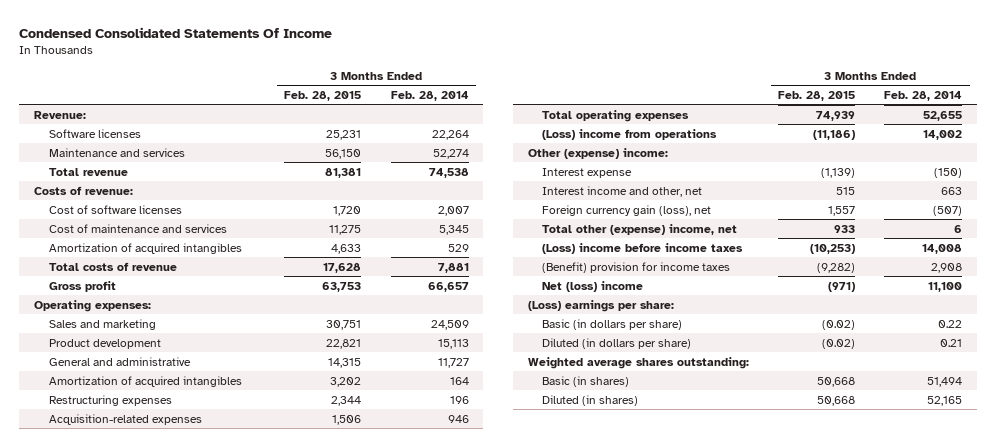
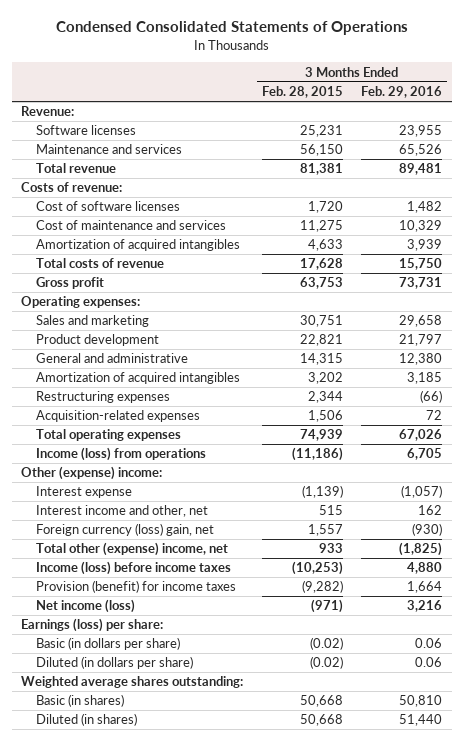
[19,26,333,38] Condensed Consolidated Statements Of Income -> [55,21,408,36] Condensed Consolidated Statements of Operations
[390,90,469,101] Feb. 28, 2014 -> none
none -> [361,86,443,99] Feb. 29, 2016
[542,128,718,140] (Loss) income from operations -> [35,447,206,462] Income (loss) from operations
[542,204,712,216] Foreign currency gain (loss), net -> [35,523,214,537] Foreign currency (loss) gain, net
[542,242,744,254] (Loss) income before income taxes -> [35,561,231,576] Income (loss) before income taxes
[542,261,731,273] (Benefit) provision for income taxes -> [35,580,236,594] Provision (benefit) for income taxes
[542,280,644,292] Net (loss) income -> [35,599,135,614] Net income (loss)
[527,299,674,312] (Loss) earnings per share: -> [21,618,164,633] Earnings (loss) per share:

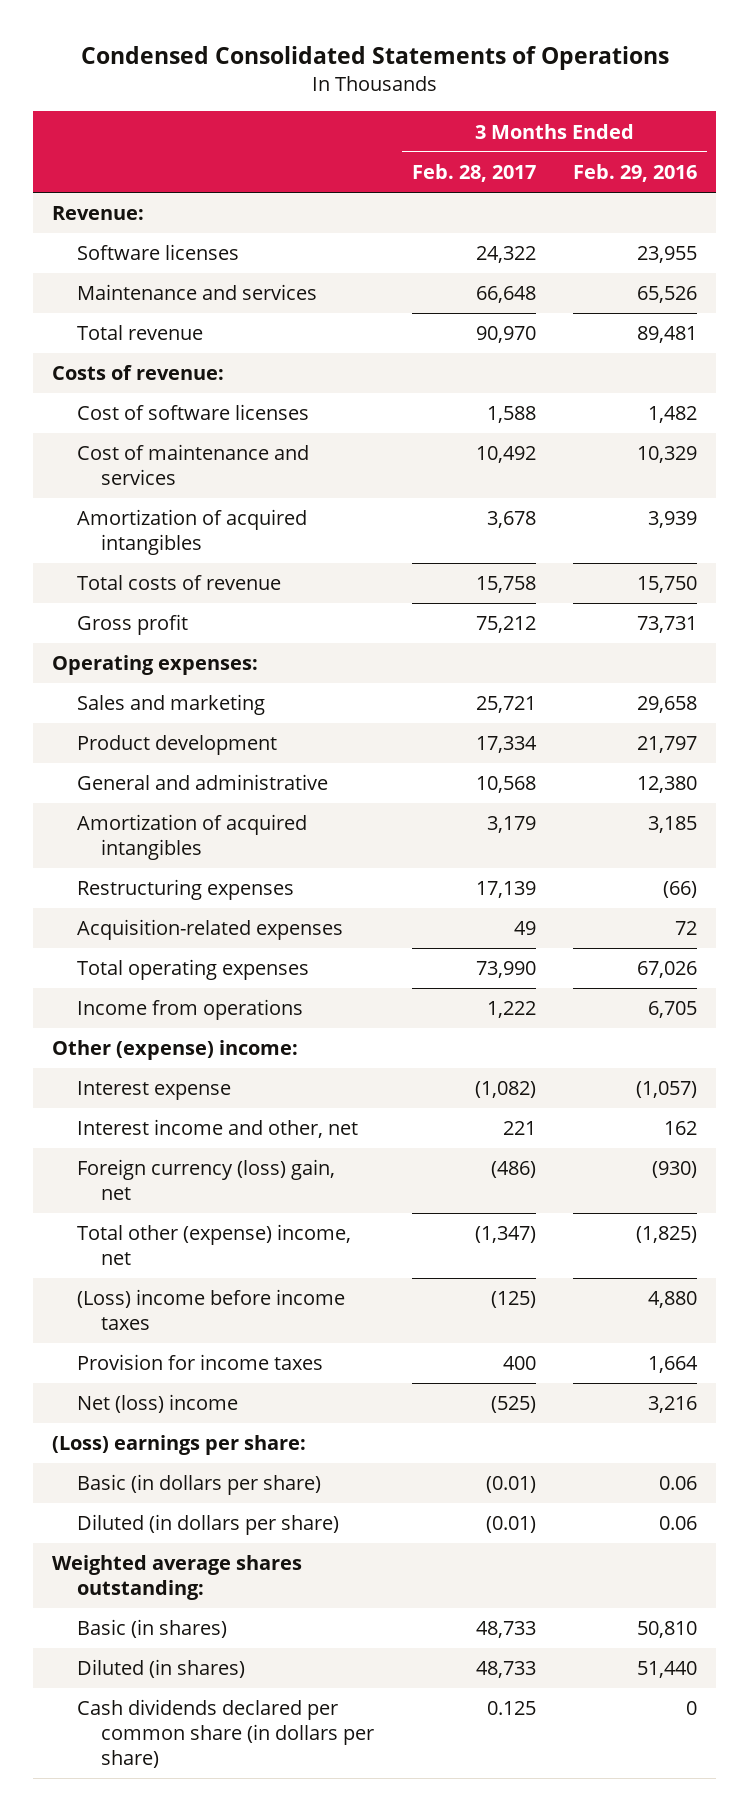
[261,86,343,99] Feb. 28, 2015 -> none
none -> [411,164,536,183] Feb. 28, 2017
[35,447,206,462] Income (loss) from operations -> [76,999,303,1021] Income from operations
[35,561,231,576] Income (loss) before income taxes -> [76,1289,345,1331] (Loss) income before income taxes
[35,580,236,594] Provision (benefit) for income taxes -> [76,1354,323,1371] Provision for income taxes
[35,599,135,614] Net income (loss) -> [76,1394,238,1414] Net (loss) income
[21,618,164,633] Earnings (loss) per share: -> [52,1435,307,1456] (Loss) earnings per share:
none -> [76,1699,375,1768] Cash dividends declared per common share (in dollars per share)

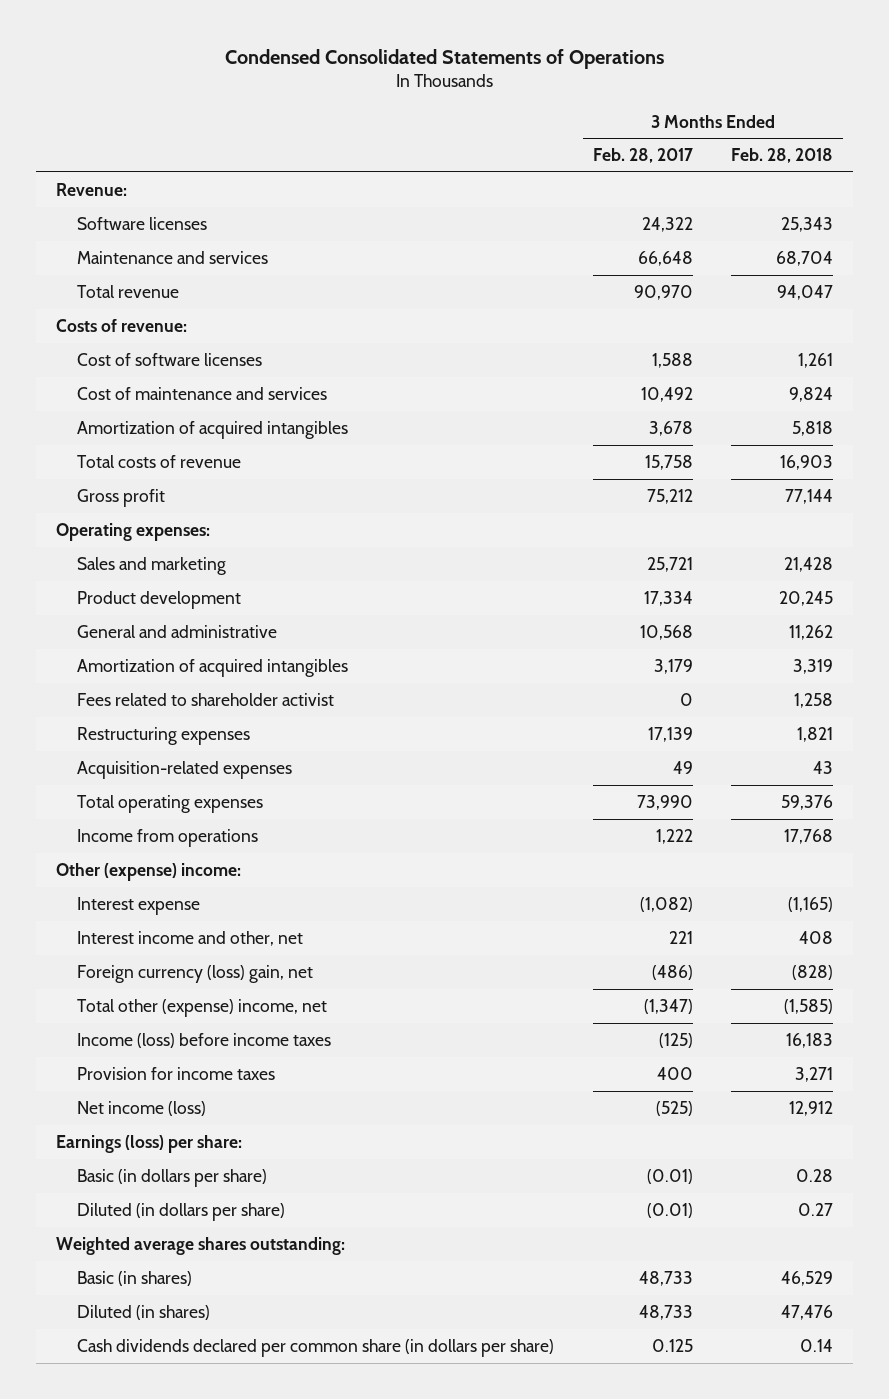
[573,164,698,183] Feb. 29, 2016 -> none
none -> [731,148,834,164] Feb. 28, 2018
none -> [76,692,334,706] Fees related to shareholder activist
[76,1289,345,1331] (Loss) income before income taxes -> [76,1032,331,1048] Income (loss) before income taxes
[76,1394,238,1414] Net (loss) income -> [76,1100,206,1116] Net income (loss)
[52,1435,307,1456] (Loss) earnings per share: -> [55,1134,242,1153] Earnings (loss) per share:

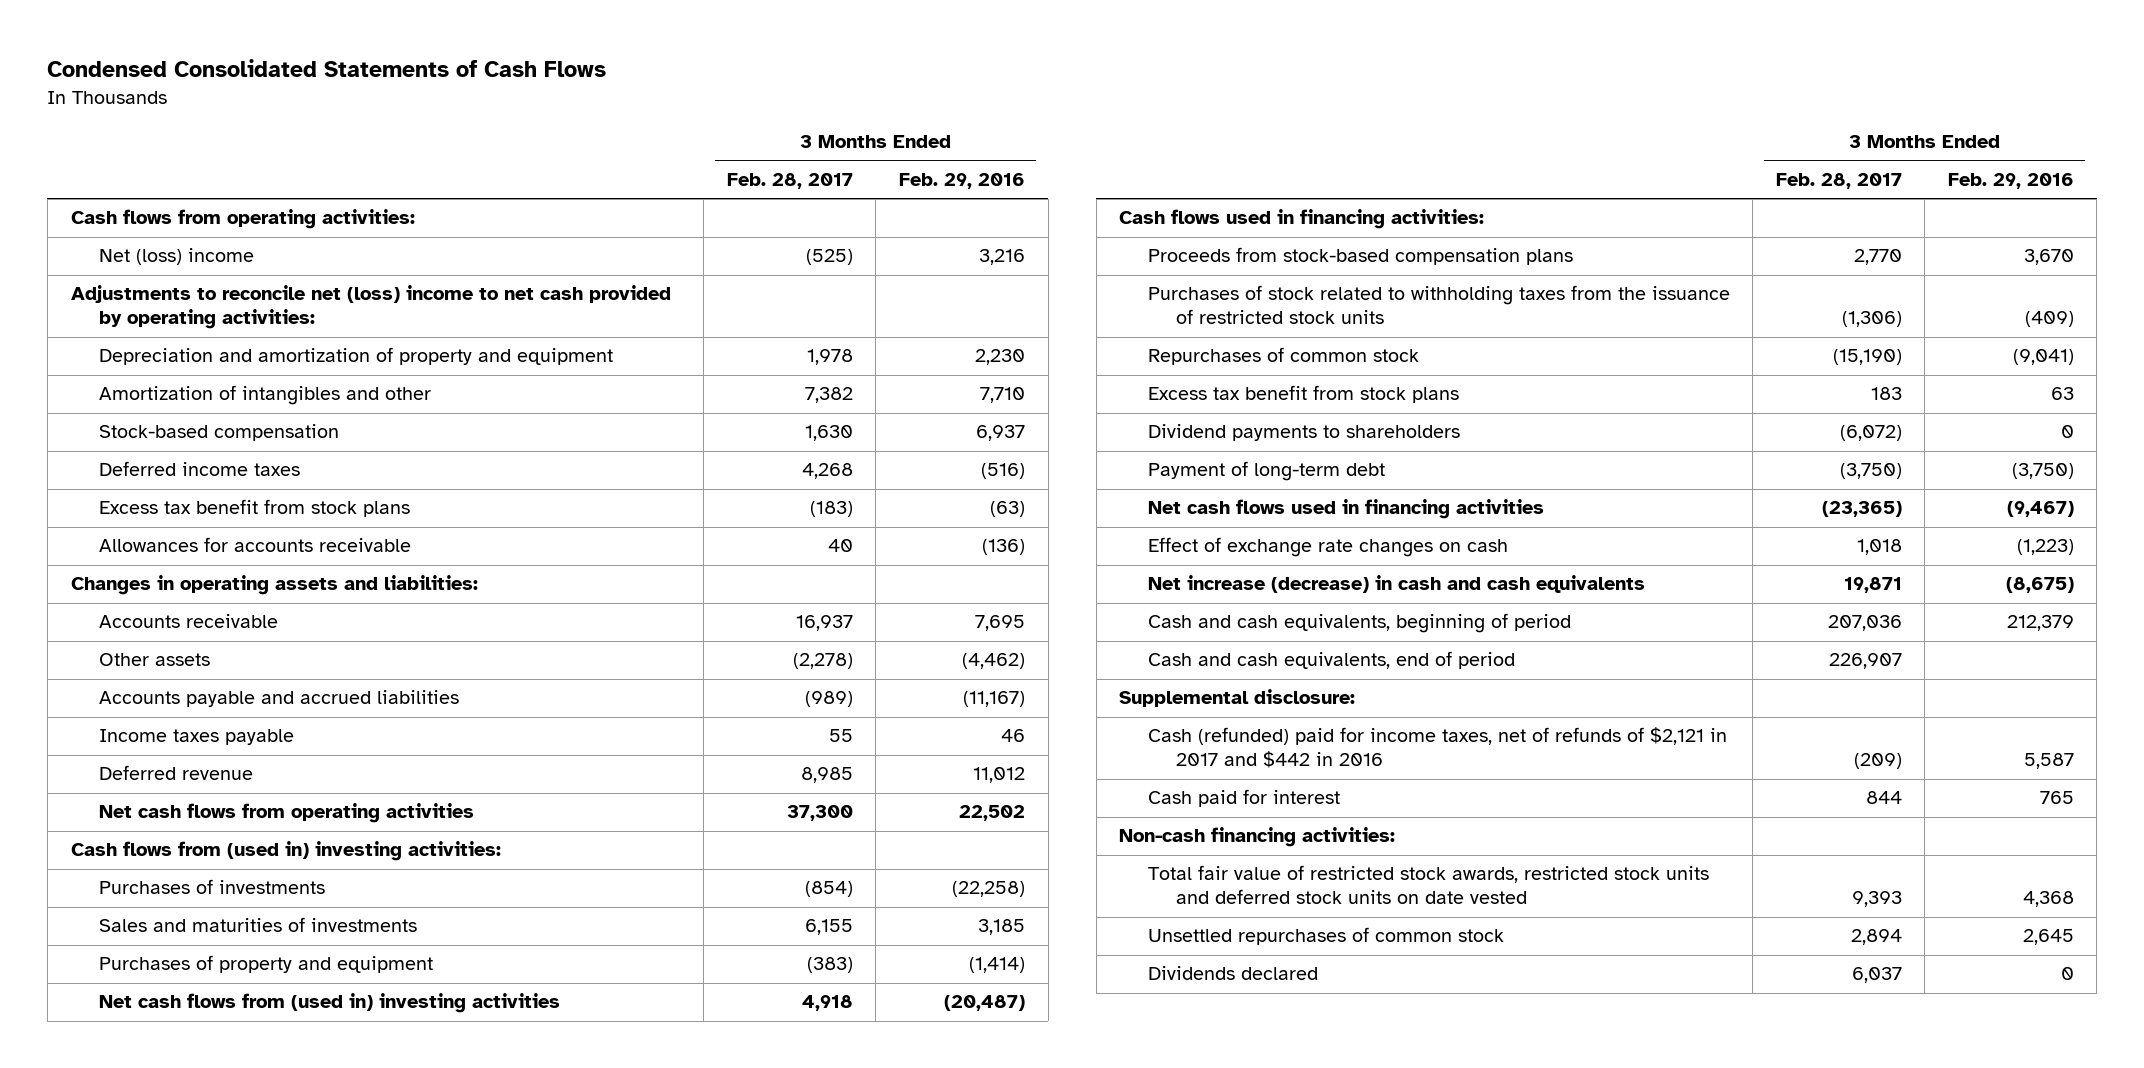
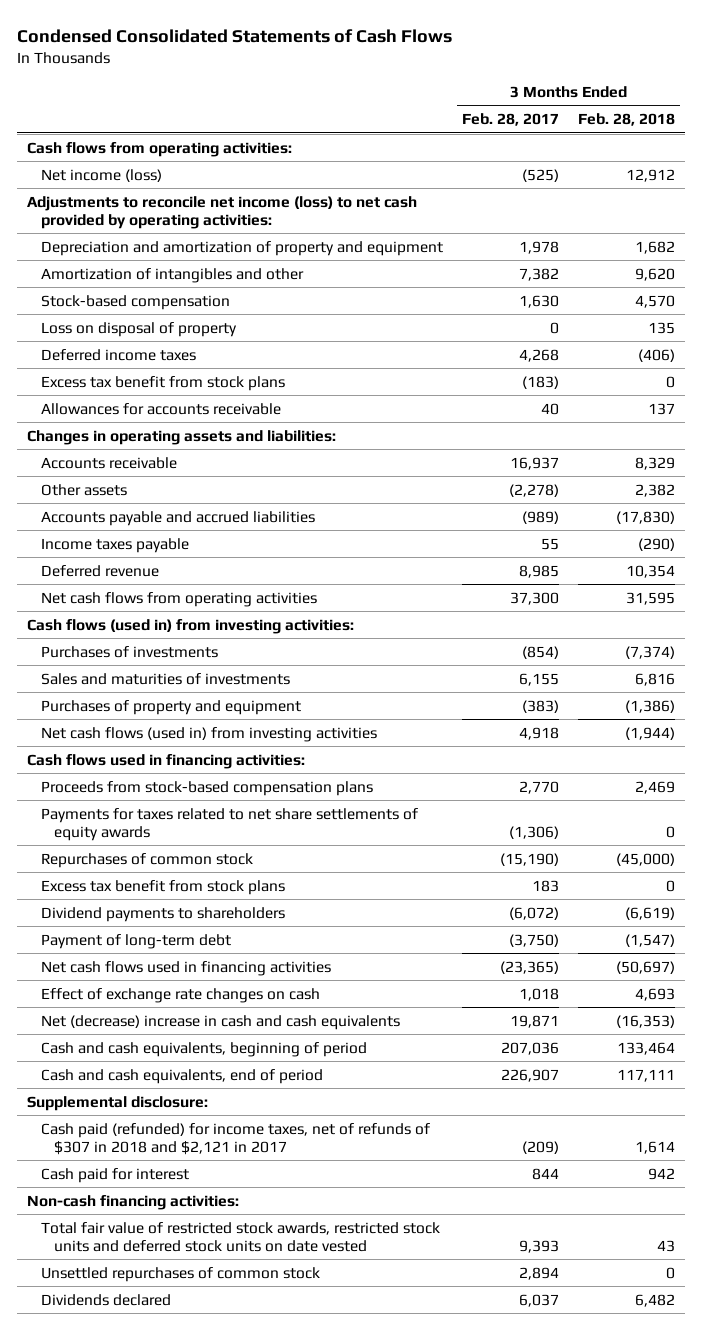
[898,173,1025,190] Feb. 29, 2016 -> none
none -> [578,113,676,127] Feb. 28, 2018
[98,248,254,266] Net (loss) income -> [40,168,162,182] Net income (loss)
[70,285,671,330] Adjustments to reconcile net (loss) income to net cash provided by operating activities: -> [27,195,418,229] Adjustments to reconcile net income (loss) to net cash provided by operating activities:
none -> [40,321,237,337] Loss on disposal of property
[70,841,501,862] Cash flows from (used in) investing activities: -> [27,618,355,634] Cash flows (used in) from investing activities:
[98,993,560,1014] Net cash flows from (used in) investing activities -> [40,726,377,742] Net cash flows (used in) from investing activities
[1147,285,1730,325] Purchases of stock related to withholding taxes from the issuance of restricted stock units -> [40,807,418,841] Payments for taxes related to net share settlements of equity awards
[1147,575,1645,594] Net increase (decrease) in cash and cash equivalents -> [40,1014,400,1030] Net (decrease) increase in cash and cash equivalents
[1147,727,1727,769] Cash (refunded) paid for income taxes, net of refunds of $2,121 in 2017 and $442 in 2016 -> [40,1122,430,1155] Cash paid (refunded) for income taxes, net of refunds of $307 in 2018 and $2,121 in 2017

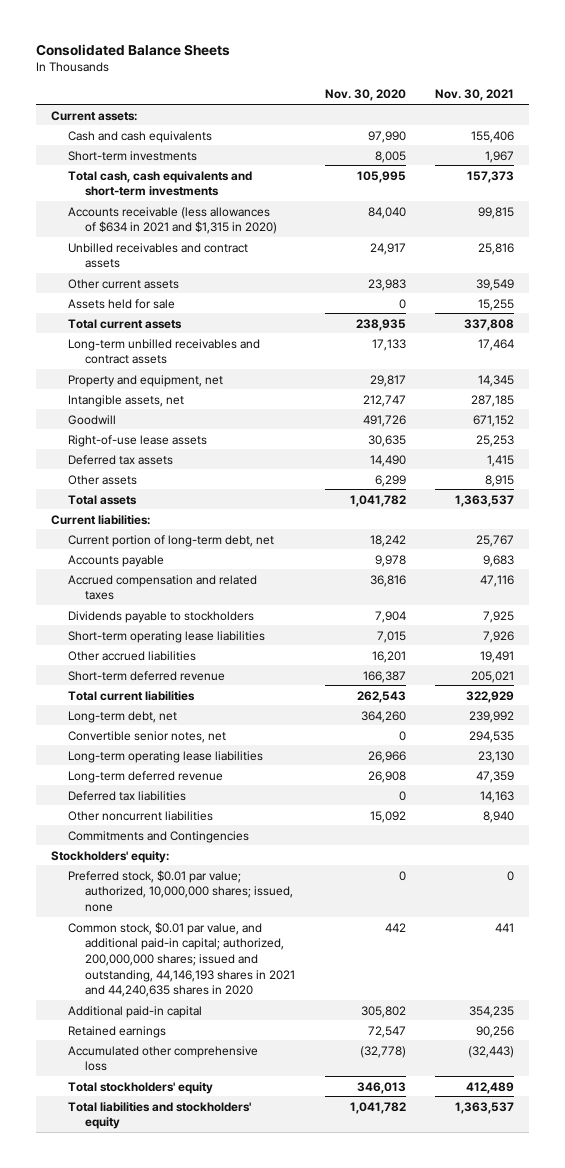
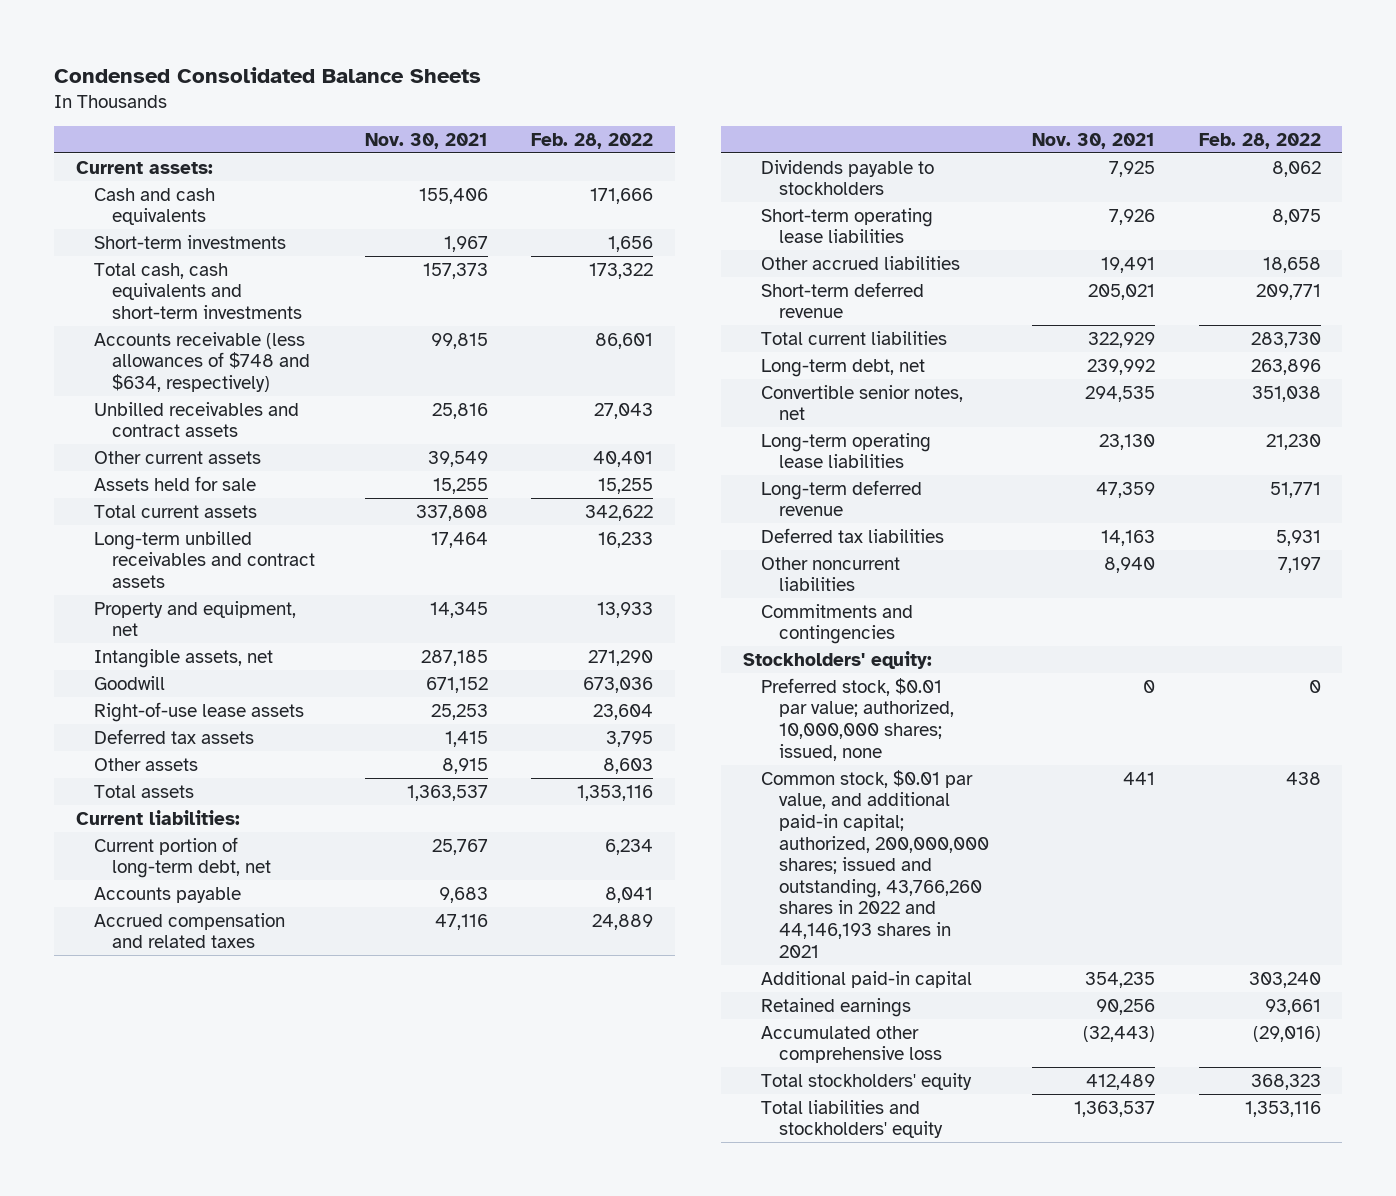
[35,43,230,56] Consolidated Balance Sheets -> [53,66,481,83] Condensed Consolidated Balance Sheets
[324,89,406,102] Nov. 30, 2020 -> none
none -> [531,132,654,149] Feb. 28, 2022
[68,206,278,235] Accounts receivable (less allowances of $634 in 2021 and $1,315 in 2020) -> [93,331,310,392] Accounts receivable (less allowances of $748 and $634, respectively)
[68,830,250,843] Commitments and Contingencies -> [760,603,913,645] Commitments and contingencies
[68,921,296,998] Common stock, $0.01 par value, and additional paid-in capital; authorized, 200,000,000 shares; issued and outstanding, 44,146,193 shares in 2021 and 44,240,635 shares in 2020 -> [760,769,989,958] Common stock, $0.01 par value, and additional paid-in capital; authorized, 200,000,000 shares; issued and outstanding, 43,766,260 shares in 2022 and 44,146,193 shares in 2021

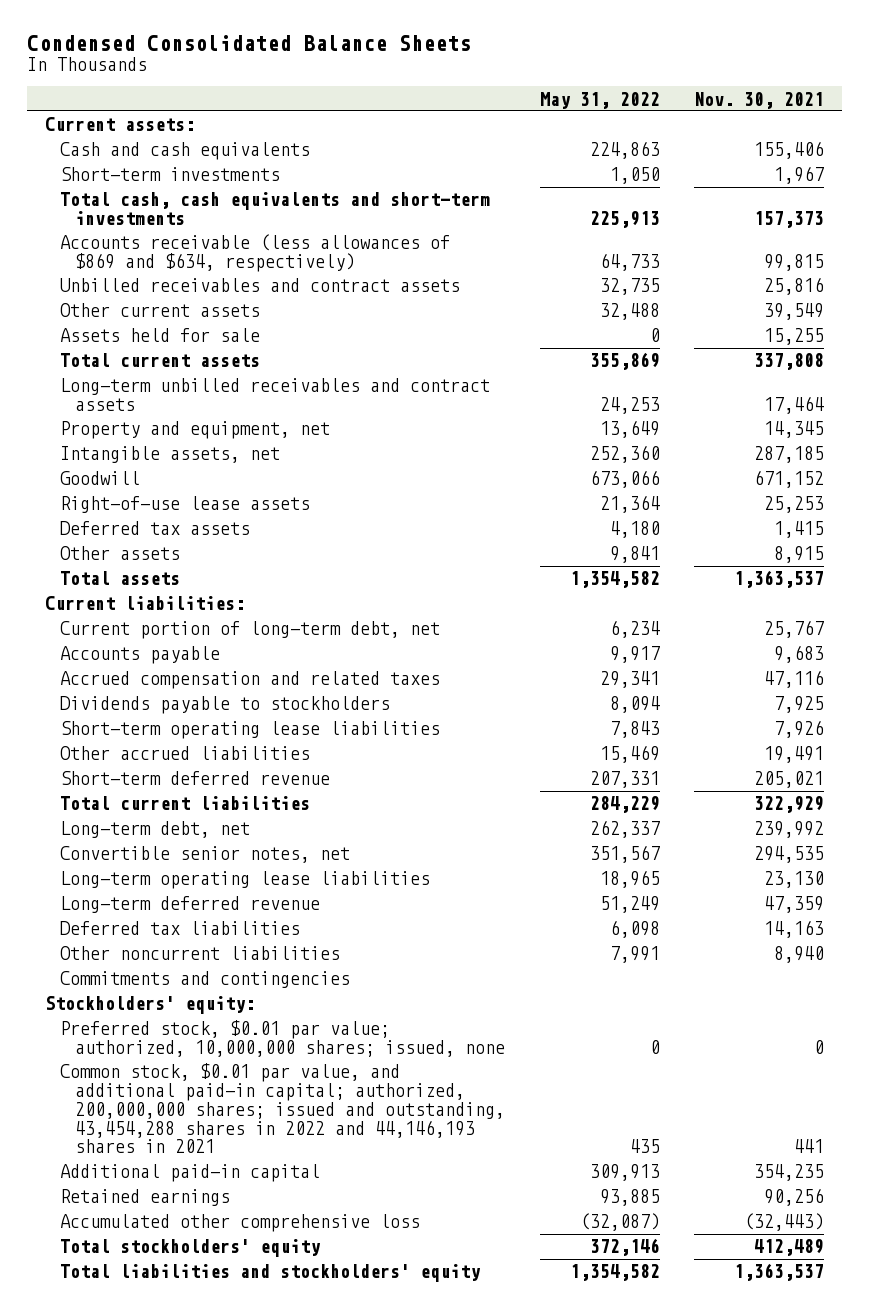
[531,132,654,149] Feb. 28, 2022 -> none
none -> [539,91,660,109] May 31, 2022
[93,331,310,392] Accounts receivable (less allowances of $748 and $634, respectively) -> [59,234,450,273] Accounts receivable (less allowances of $869 and $634, respectively)
[760,769,989,958] Common stock, $0.01 par value, and additional paid-in capital; authorized, 200,000,000 shares; issued and outstanding, 43,766,260 shares in 2022 and 44,146,193 shares in 2021 -> [59,1063,506,1154] Common stock, $0.01 par value, and additional paid-in capital; authorized, 200,000,000 shares; issued and outstanding, 43,454,288 shares in 2022 and 44,146,193 shares in 2021

